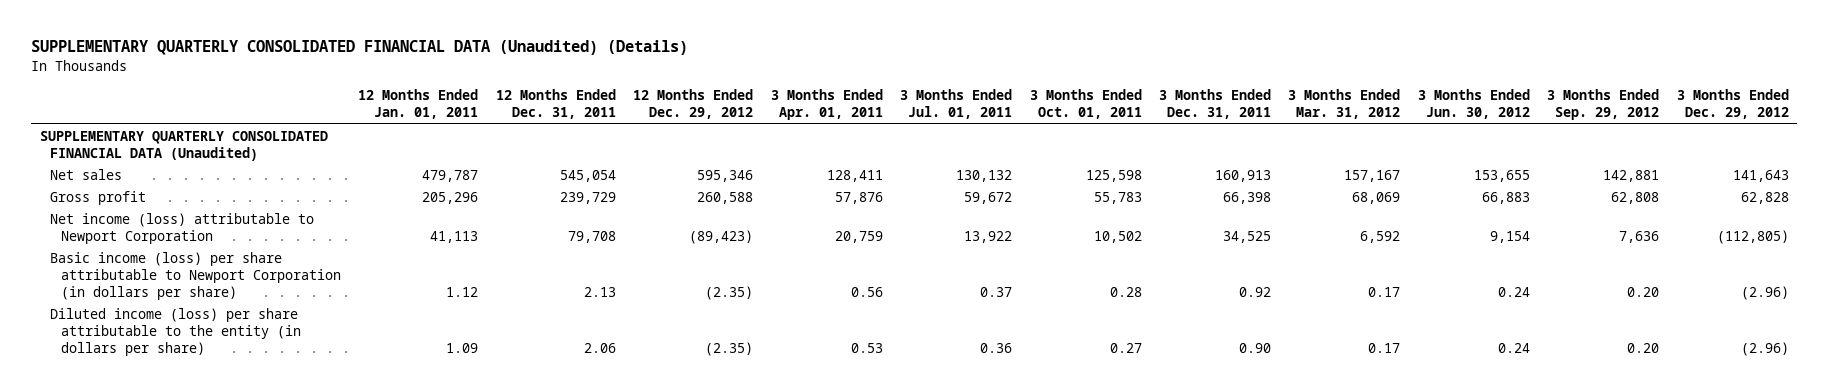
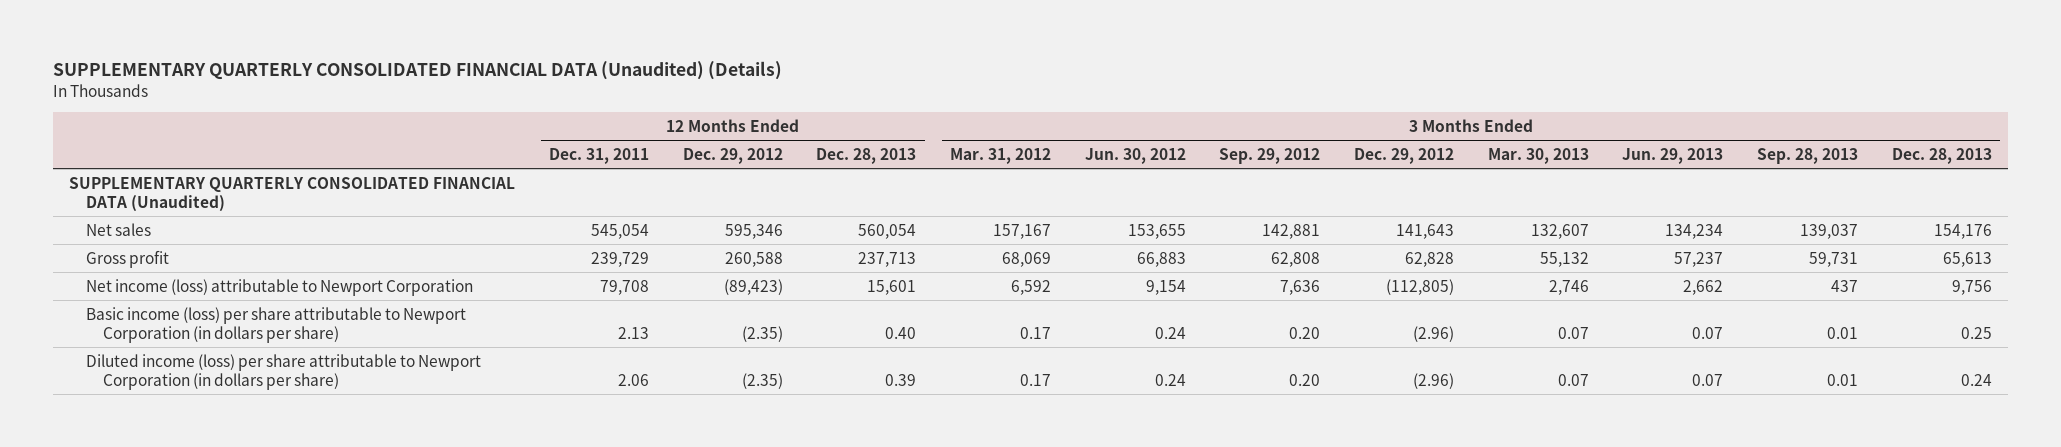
[358,89,479,120] 12 Months Ended Jan. 01, 2011 -> none
[770,89,883,121] 3 Months Ended Apr. 01, 2011 -> none
[900,89,1013,120] 3 Months Ended Jul. 01, 2011 -> none
[1029,89,1142,120] 3 Months Ended Oct. 01, 2011 -> none
[1159,89,1272,120] 3 Months Ended Dec. 31, 2011 -> none
none -> [816,147,917,164] Dec. 28, 2013
none -> [1487,147,1589,164] Mar. 30, 2013
none -> [1622,147,1724,164] Jun. 29, 2013
none -> [1756,147,1858,164] Sep. 28, 2013
none -> [1891,147,1992,164] Dec. 28, 2013
[50,308,301,356] Diluted income (loss) per share attributable to the entity (in dollars per share) -> [86,353,482,390] Diluted income (loss) per share attributable to Newport Corporation (in dollars per share)

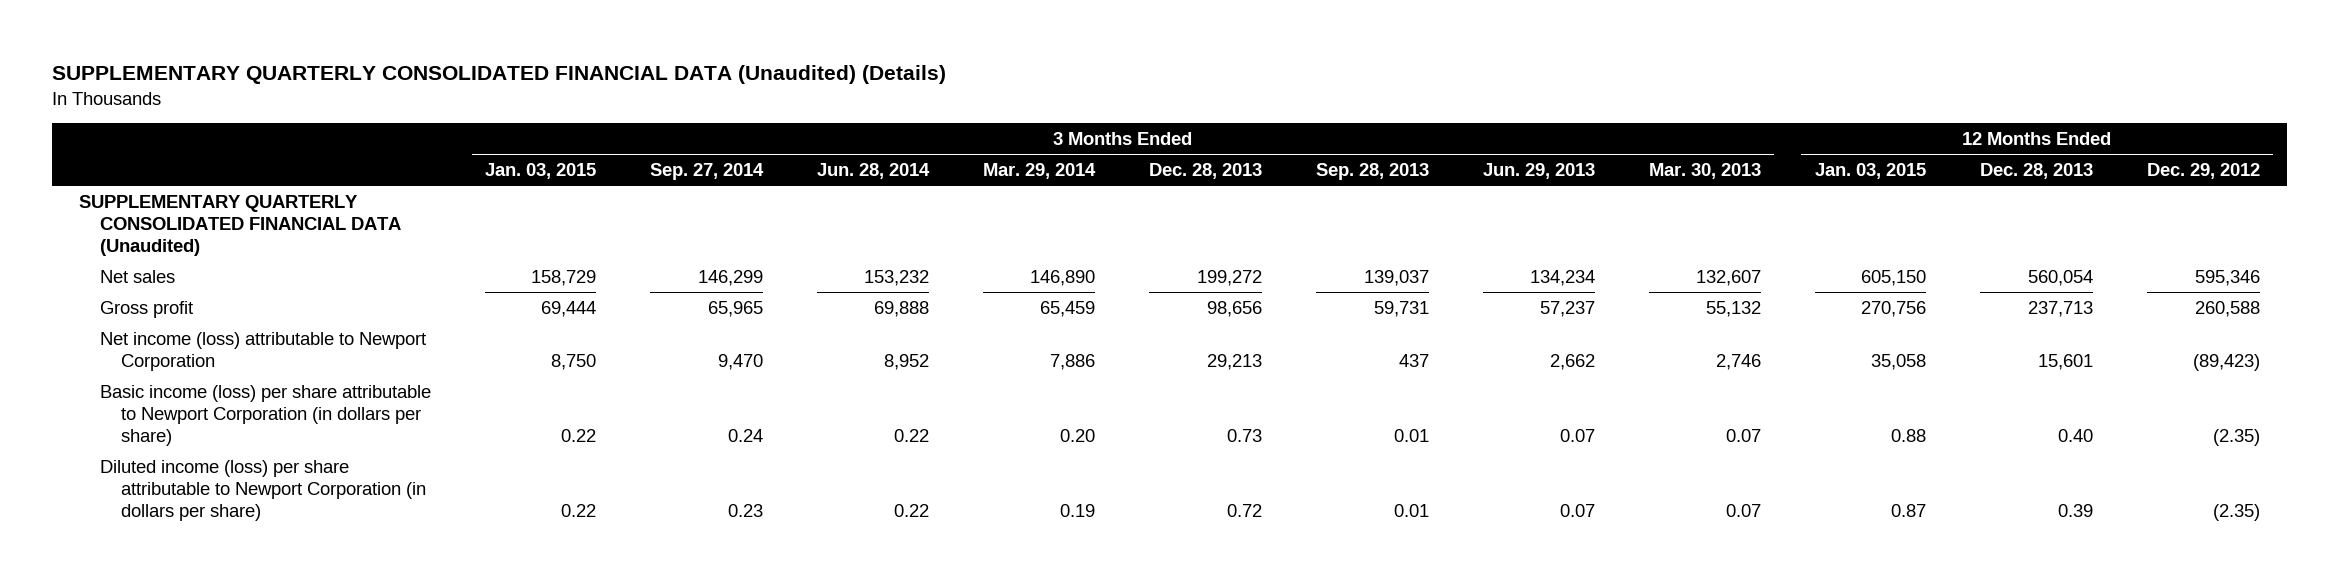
[549,147,650,164] Dec. 31, 2011 -> none
[950,147,1052,164] Mar. 31, 2012 -> none
[1084,147,1186,164] Jun. 30, 2012 -> none
[1219,147,1321,164] Sep. 29, 2012 -> none
[1353,147,1454,164] Dec. 29, 2012 -> none
none -> [485,163,597,180] Jan. 03, 2015
none -> [650,163,765,181] Sep. 27, 2014
none -> [816,163,930,180] Jun. 28, 2014
none -> [982,163,1096,180] Mar. 29, 2014
none -> [1814,163,1926,180] Jan. 03, 2015
[1933,223,1992,239] 154,176 -> [1196,269,1262,286] 199,272
[1942,251,1992,267] 65,613 -> [1206,300,1262,317] 98,656
[1951,279,1992,295] 9,756 -> [1206,353,1262,370] 29,213
[1960,326,1992,339] 0.25 -> [1226,429,1262,443] 0.73
[1960,373,1992,386] 0.24 -> [1226,504,1262,518] 0.72

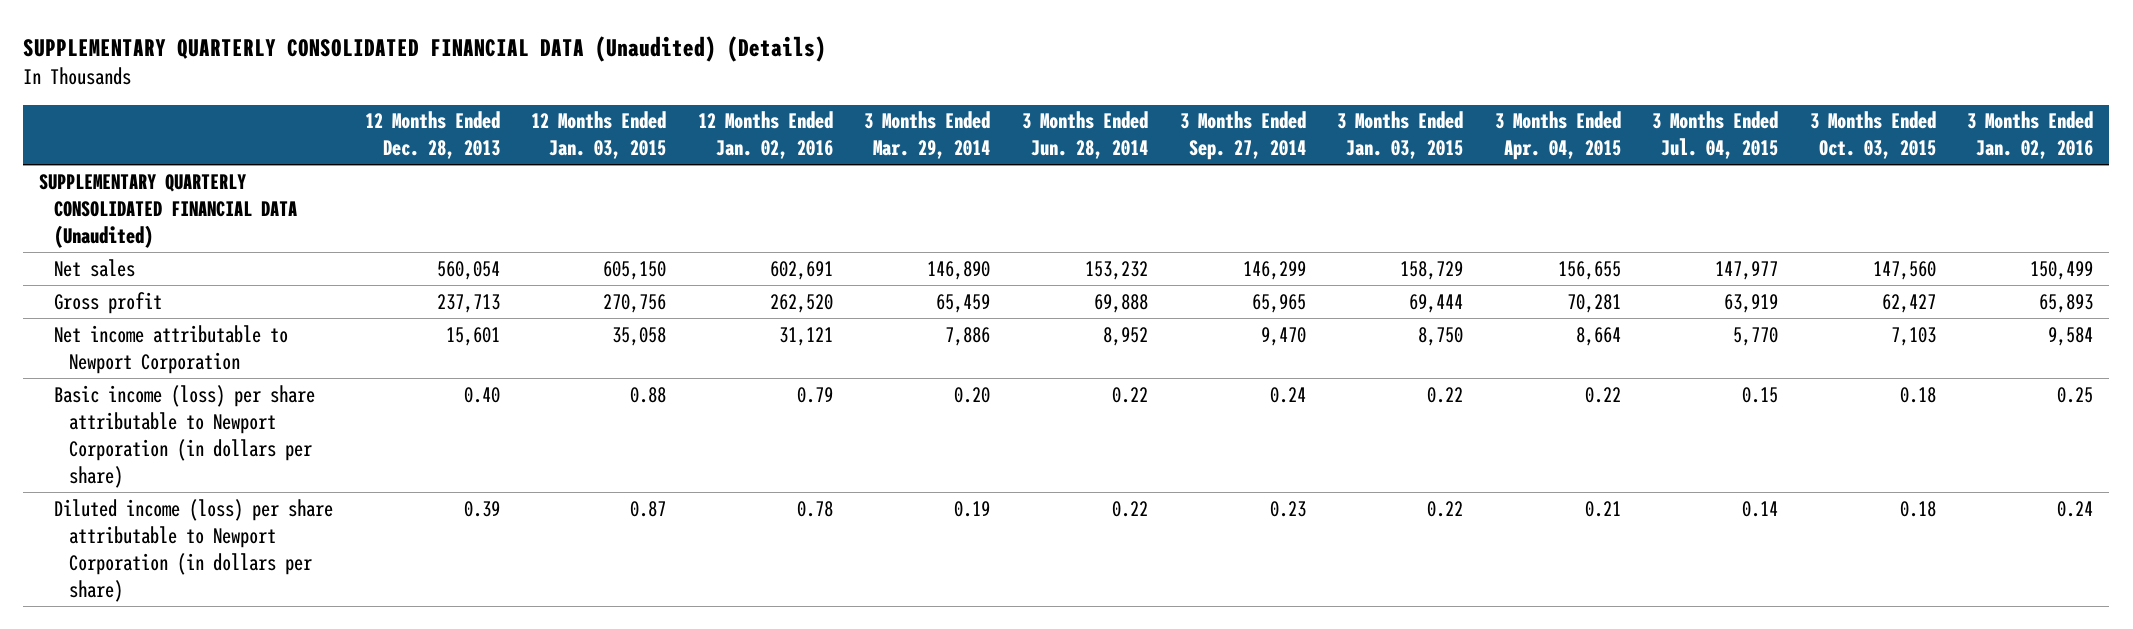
[1148,163,1262,180] Dec. 28, 2013 -> none
[1315,163,1429,181] Sep. 28, 2013 -> none
[1482,163,1595,180] Jun. 29, 2013 -> none
[1648,163,1761,180] Mar. 30, 2013 -> none
[2146,163,2260,180] Dec. 29, 2012 -> none
none -> [697,111,833,160] 12 Months Ended Jan. 02, 2016
none -> [1494,111,1621,161] 3 Months Ended Apr. 04, 2015
none -> [1652,111,1779,160] 3 Months Ended Jul. 04, 2015
none -> [1809,111,1936,160] 3 Months Ended Oct. 03, 2015
none -> [1967,111,2094,160] 3 Months Ended Jan. 02, 2016
[100,331,427,371] Net income (loss) attributable to Newport Corporation -> [54,324,289,374] Net income attributable to Newport Corporation

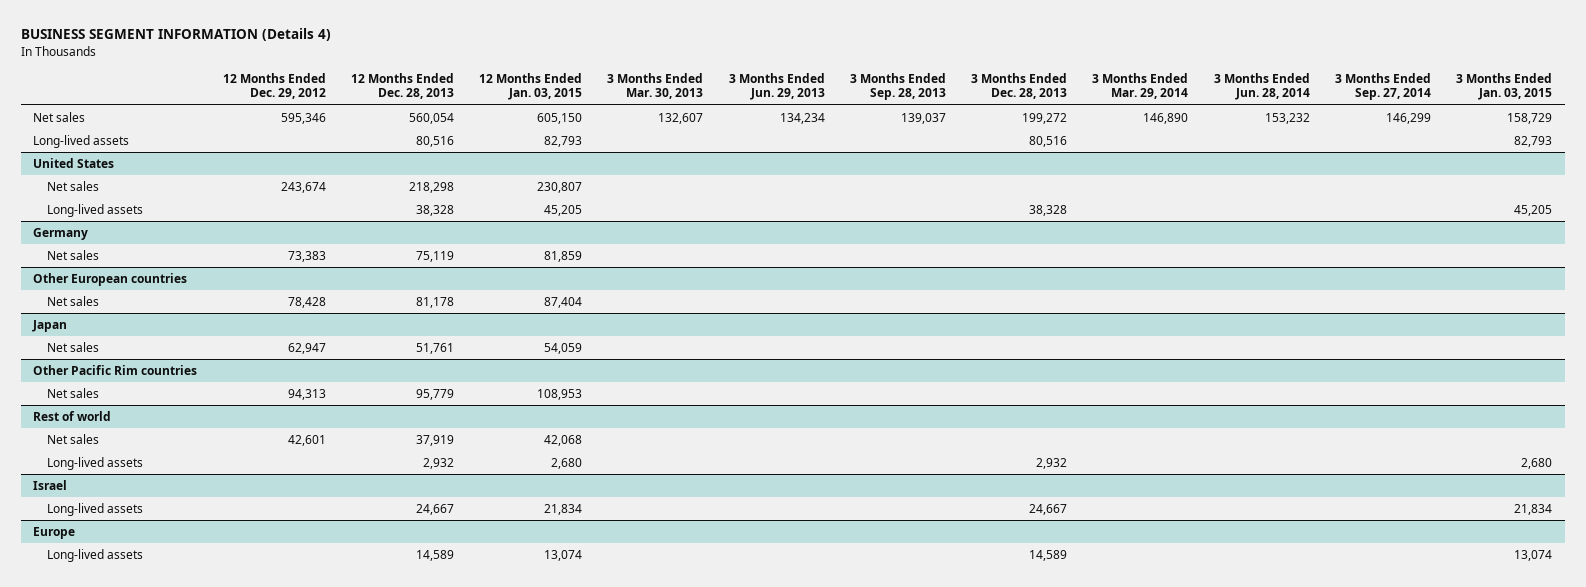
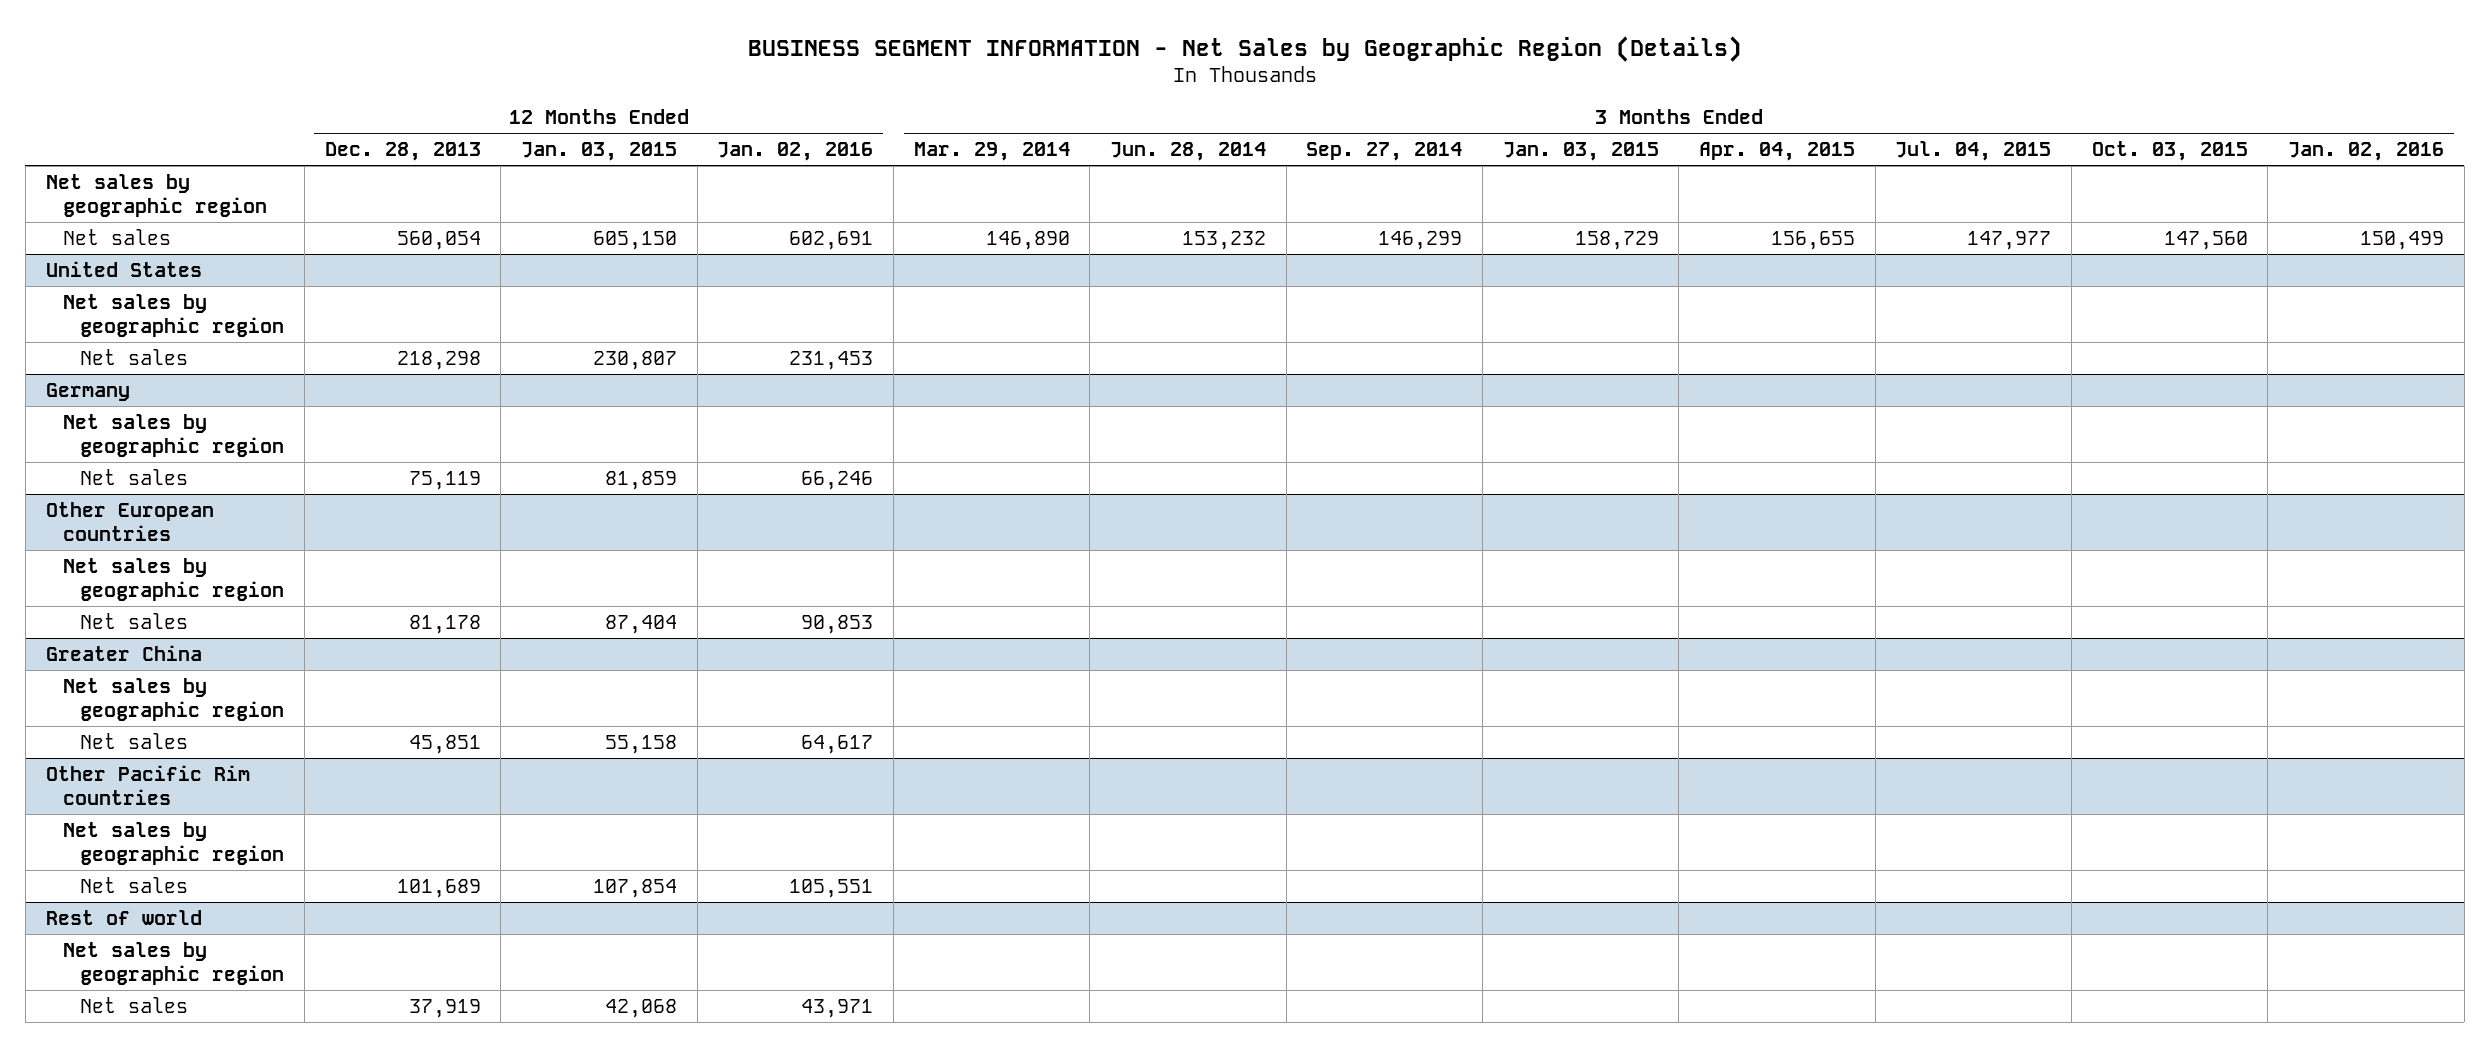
[20,28,331,42] BUSINESS SEGMENT INFORMATION (Details 4) -> [747,35,1742,62] BUSINESS SEGMENT INFORMATION - Net Sales by Geographic Region (Details)
[222,73,326,100] 12 Months Ended Dec. 29, 2012 -> none
[607,73,704,100] 3 Months Ended Mar. 30, 2013 -> none
[728,73,825,101] 3 Months Ended Jun. 29, 2013 -> none
[849,73,946,101] 3 Months Ended Sep. 28, 2013 -> none
[971,73,1068,100] 3 Months Ended Dec. 28, 2013 -> none
none -> [717,141,874,161] Jan. 02, 2016
none -> [1699,141,1856,161] Apr. 04, 2015
none -> [1895,140,2052,161] Jul. 04, 2015
none -> [2091,140,2248,161] Oct. 03, 2015
none -> [2288,141,2445,161] Jan. 02, 2016
none -> [45,173,267,218] Net sales by geographic region
[33,134,130,148] Long-lived assets -> none
none -> [62,293,285,338] Net sales by geographic region
[47,203,144,217] Long-lived assets -> none
none -> [62,413,285,458] Net sales by geographic region
none -> [62,557,285,602] Net sales by geographic region
[32,319,68,332] Japan -> none
none -> [45,644,202,661] Greater China
none -> [62,677,285,722] Net sales by geographic region
[415,342,454,354] 51,761 -> [408,734,481,754] 45,851
[544,342,583,354] 54,059 -> [604,734,677,754] 55,158
none -> [62,821,285,866] Net sales by geographic region
[415,388,454,400] 95,779 -> [396,878,481,898] 101,689
[537,388,583,400] 108,953 -> [592,878,677,898] 107,854
none -> [62,941,285,986] Net sales by geographic region
[47,456,144,470] Long-lived assets -> none
[33,479,68,490] Israel -> none
[47,502,144,516] Long-lived assets -> none
[33,526,76,539] Europe -> none
[47,548,144,562] Long-lived assets -> none

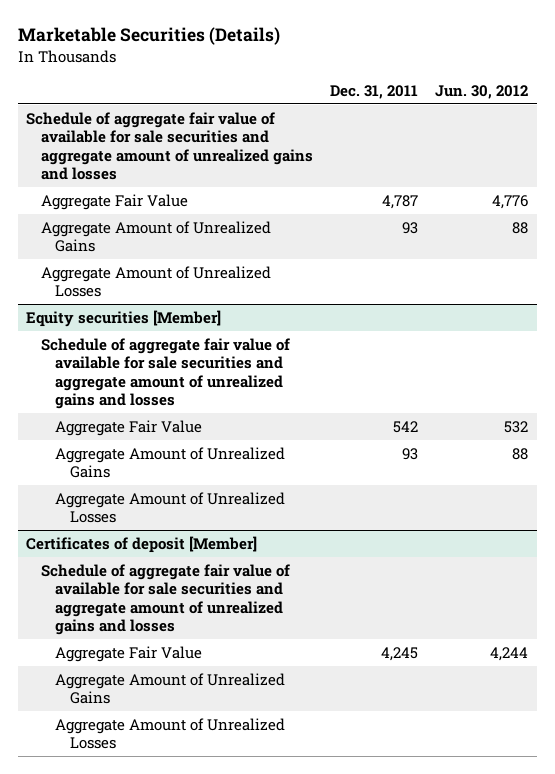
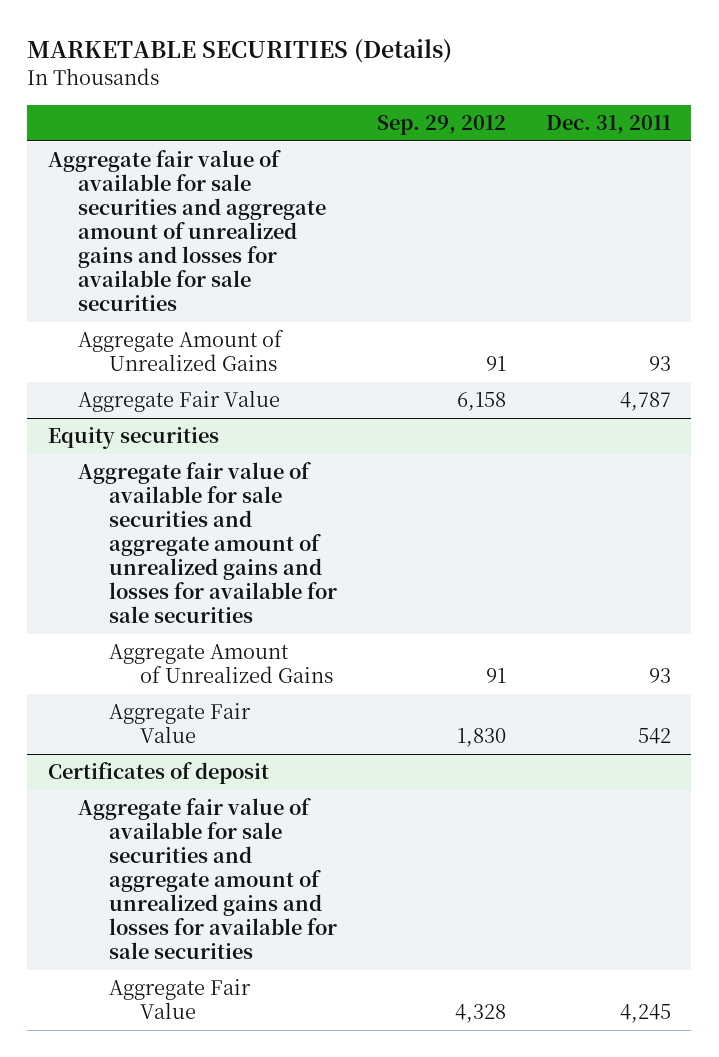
[17,27,280,46] Marketable Securities (Details) -> [27,39,453,64] MARKETABLE SECURITIES (Details)
[435,85,529,100] Jun. 30, 2012 -> none
none -> [377,114,507,135] Sep. 29, 2012
[26,111,313,181] Schedule of aggregate fair value of available for sale securities and aggregate amount of unrealized gains and losses -> [47,150,327,311] Aggregate fair value of available for sale securities and aggregate amount of unrealized gains and losses for available for sale securities
none -> [78,330,285,372] Aggregate Amount of Unrealized Gains
none -> [47,427,219,450] Equity securities
none -> [78,462,337,623] Aggregate fair value of available for sale securities and aggregate amount of unrealized gains and losses for available for sale securities
[40,265,271,298] Aggregate Amount of Unrealized Losses -> none
[26,309,222,327] Equity securities [Member] -> none
[40,337,290,410] Schedule of aggregate fair value of available for sale securities and aggregate amount of unrealized gains and losses -> none
[55,446,286,479] Aggregate Amount of Unrealized Gains -> none
[55,491,286,524] Aggregate Amount of Unrealized Losses -> none
[26,535,258,553] Certificates of deposit [Member] -> [47,762,269,785] Certificates of deposit
[40,563,290,636] Schedule of aggregate fair value of available for sale securities and aggregate amount of unrealized gains and losses -> [78,798,337,959] Aggregate fair value of available for sale securities and aggregate amount of unrealized gains and losses for available for sale securities
[55,672,286,705] Aggregate Amount of Unrealized Gains -> none
[55,717,286,750] Aggregate Amount of Unrealized Losses -> none

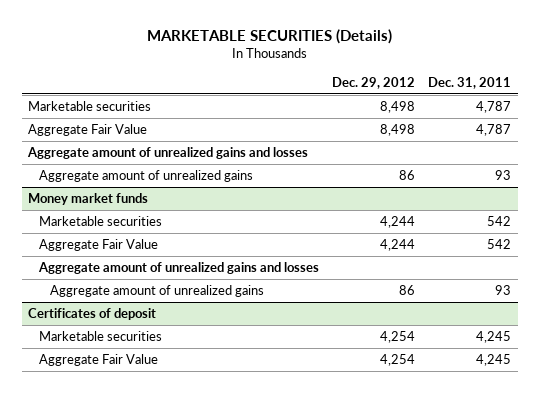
[377,114,507,135] Sep. 29, 2012 -> none
none -> [332,76,416,89] Dec. 29, 2012
[47,150,327,311] Aggregate fair value of available for sale securities and aggregate amount of unrealized gains and losses for available for sale securities -> none
[78,330,285,372] Aggregate Amount of Unrealized Gains -> none
none -> [28,101,152,112] Marketable securities
[47,427,219,450] Equity securities -> none
[78,462,337,623] Aggregate fair value of available for sale securities and aggregate amount of unrealized gains and losses for available for sale securities -> [27,147,309,160] Aggregate amount of unrealized gains and losses
[108,644,333,684] Aggregate Amount of Unrealized Gains -> [39,170,254,183] Aggregate amount of unrealized gains
none -> [28,193,149,206] Money market funds
none -> [39,216,163,227] Marketable securities
none -> [38,262,320,275] Aggregate amount of unrealized gains and losses
none -> [50,285,265,298] Aggregate amount of unrealized gains
[78,798,337,959] Aggregate fair value of available for sale securities and aggregate amount of unrealized gains and losses for available for sale securities -> none
none -> [39,331,163,342] Marketable securities

